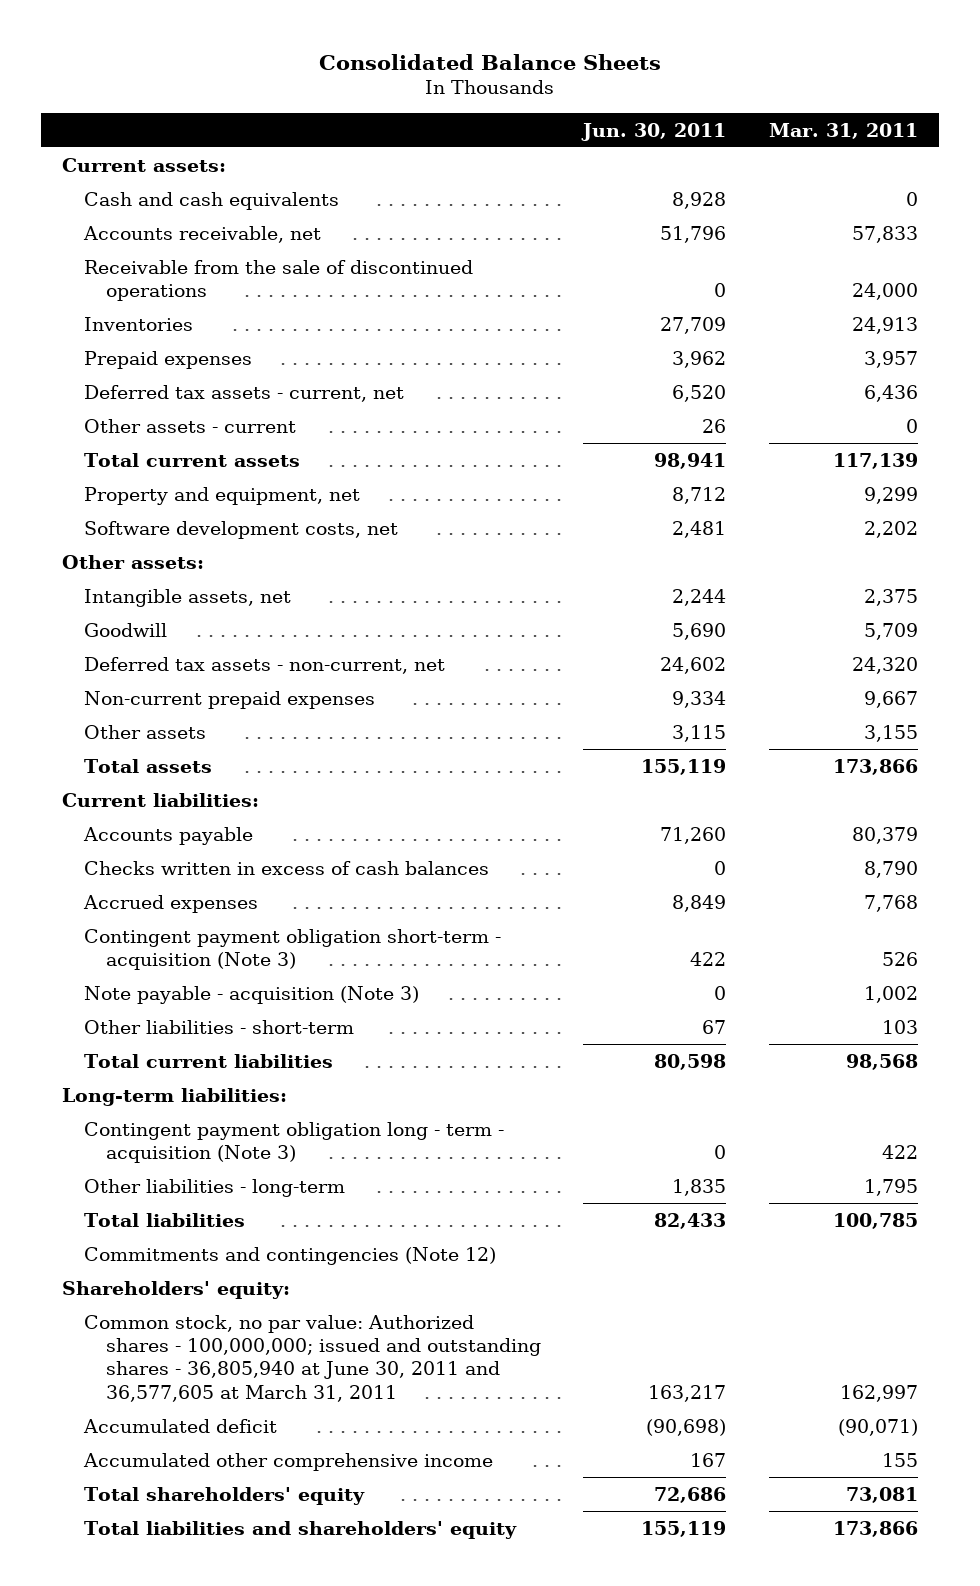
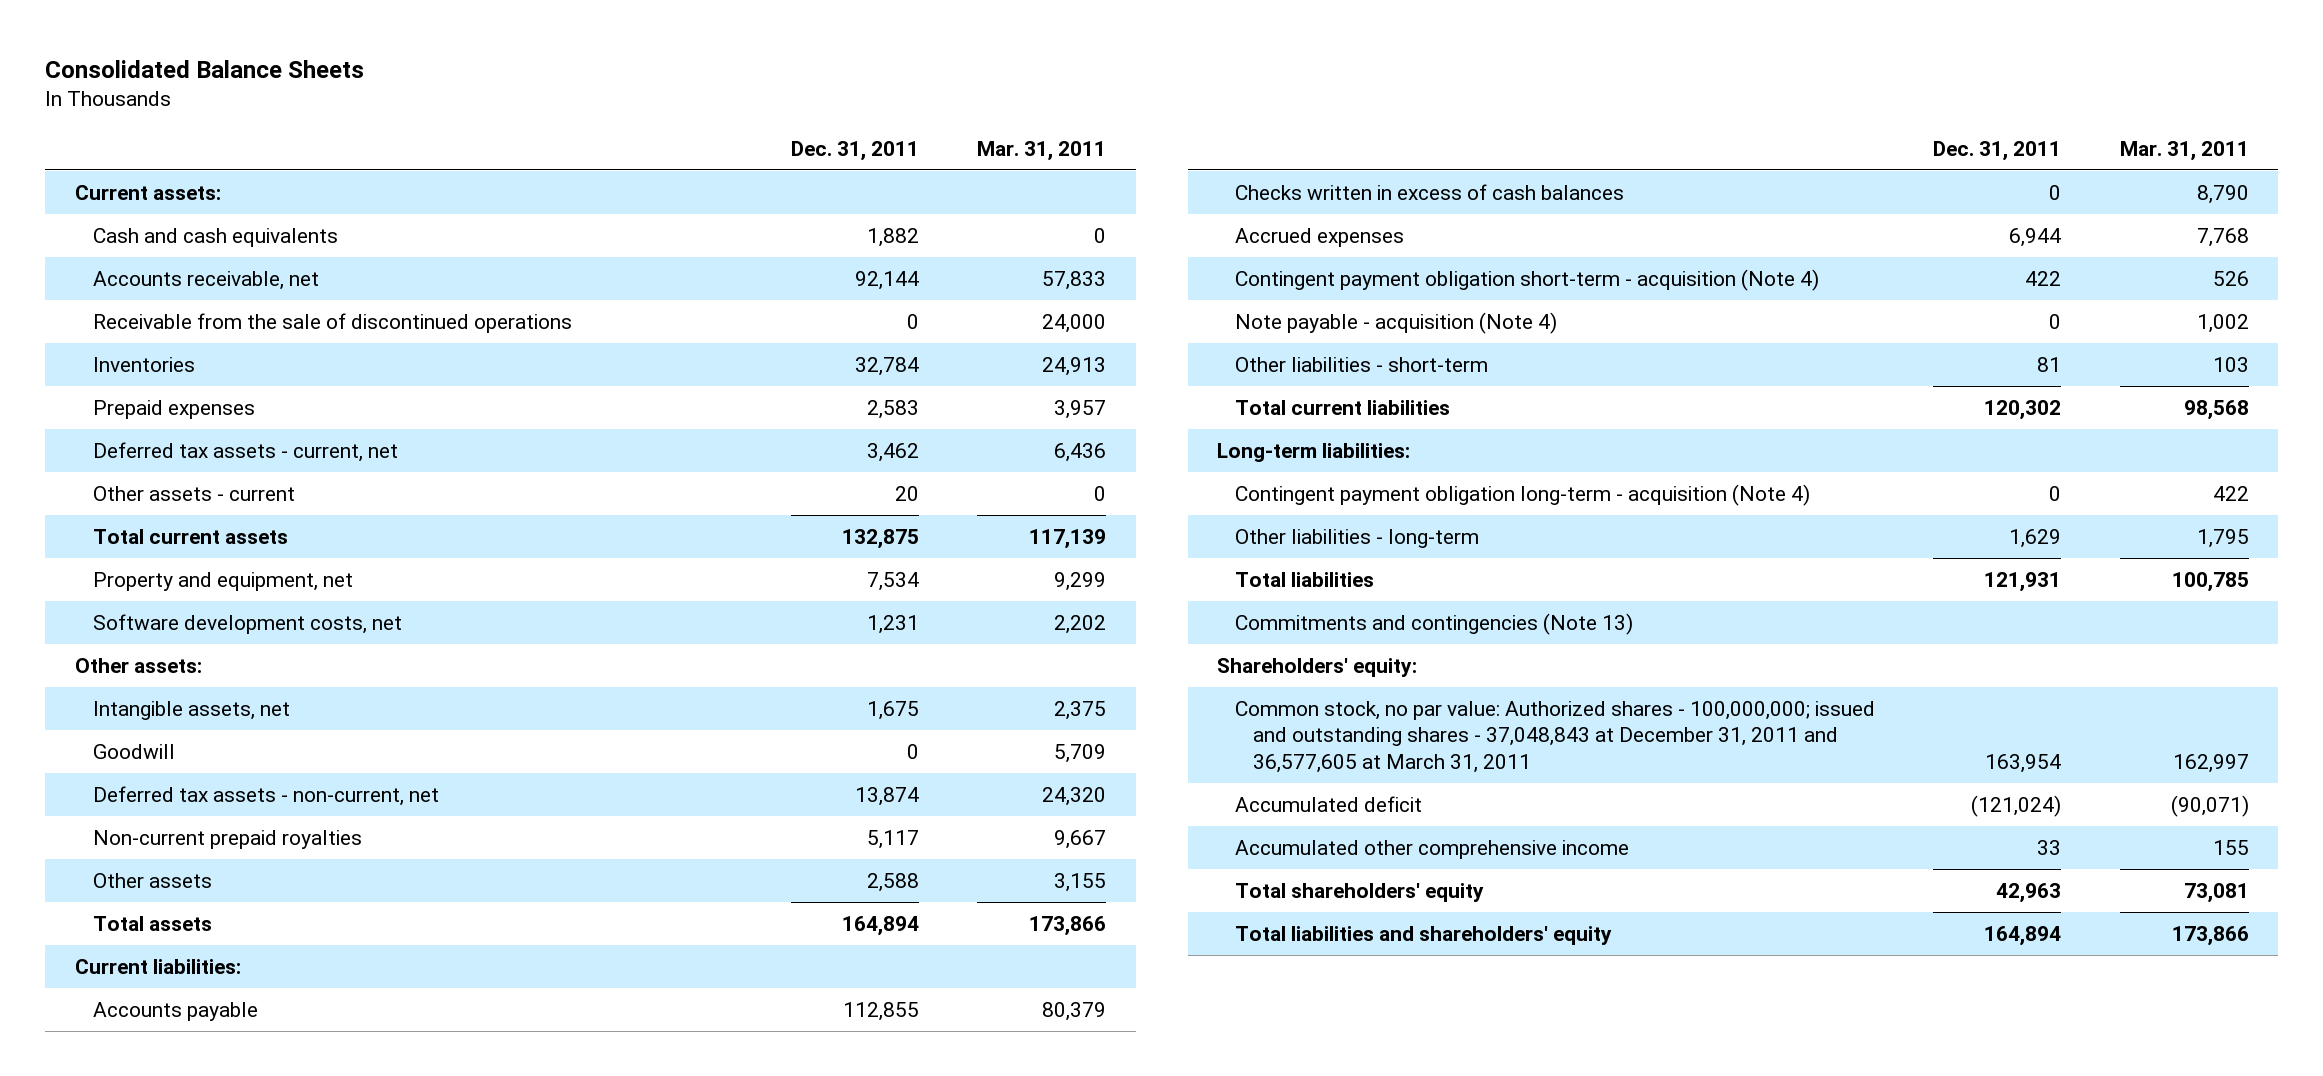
[581,122,727,141] Jun. 30, 2011 -> none
none -> [791,140,920,161] Dec. 31, 2011
[84,690,376,709] Non-current prepaid expenses -> [92,829,362,849] Non-current prepaid royalties
[84,928,502,971] Contingent payment obligation short-term - acquisition (Note 3) -> [1234,268,1819,291] Contingent payment obligation short-term - acquisition (Note 4)
[84,985,420,1004] Note payable - acquisition (Note 3) -> [1234,311,1557,334] Note payable - acquisition (Note 4)
[84,1121,505,1164] Contingent payment obligation long - term - acquisition (Note 3) -> [1234,483,1810,506] Contingent payment obligation long-term - acquisition (Note 4)
[84,1246,497,1265] Commitments and contingencies (Note 12) -> [1234,612,1633,635] Commitments and contingencies (Note 13)
[84,1314,542,1402] Common stock, no par value: Authorized shares - 100,000,000; issued and outstanding shares - 36,805,940 at June 30, 2011 and 36,577,605 at March 31, 2011 -> [1234,700,1875,773] Common stock, no par value: Authorized shares - 100,000,000; issued and outstanding shares - 37,048,843 at December 31, 2011 and 36,577,605 at March 31, 2011

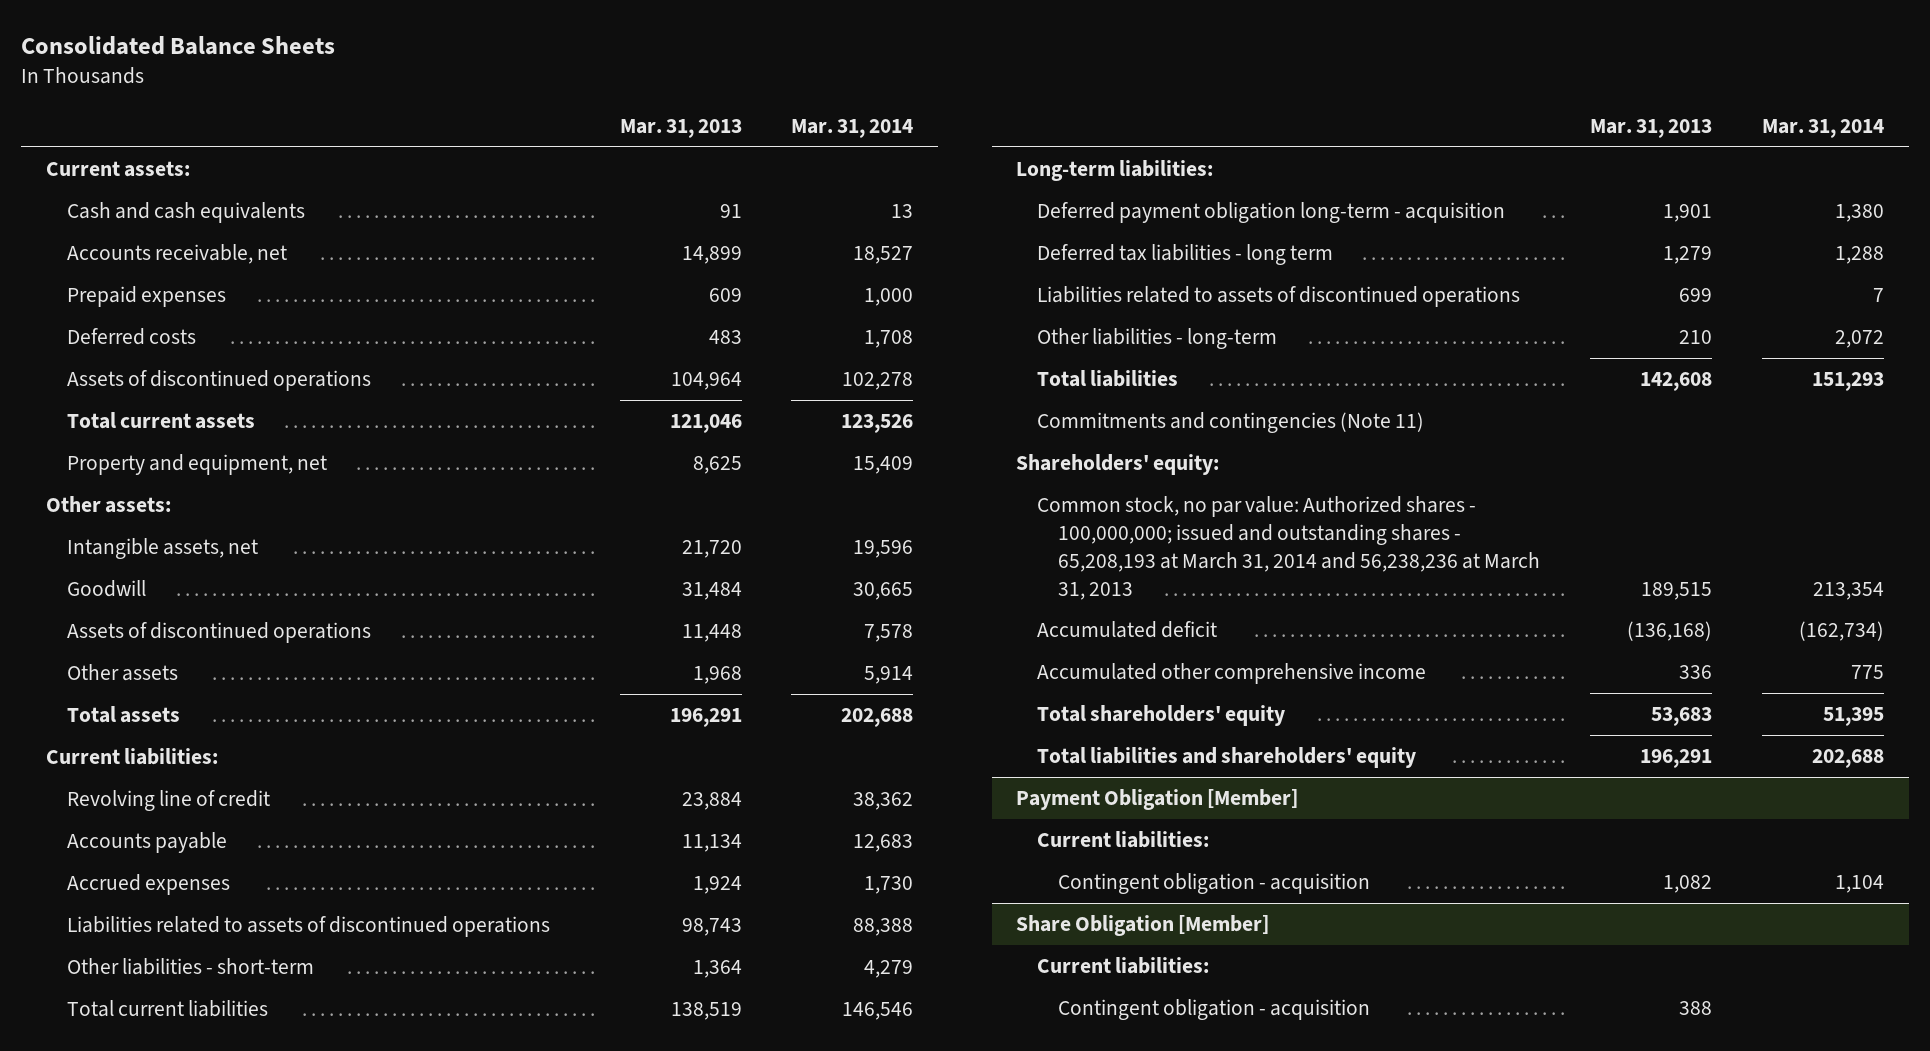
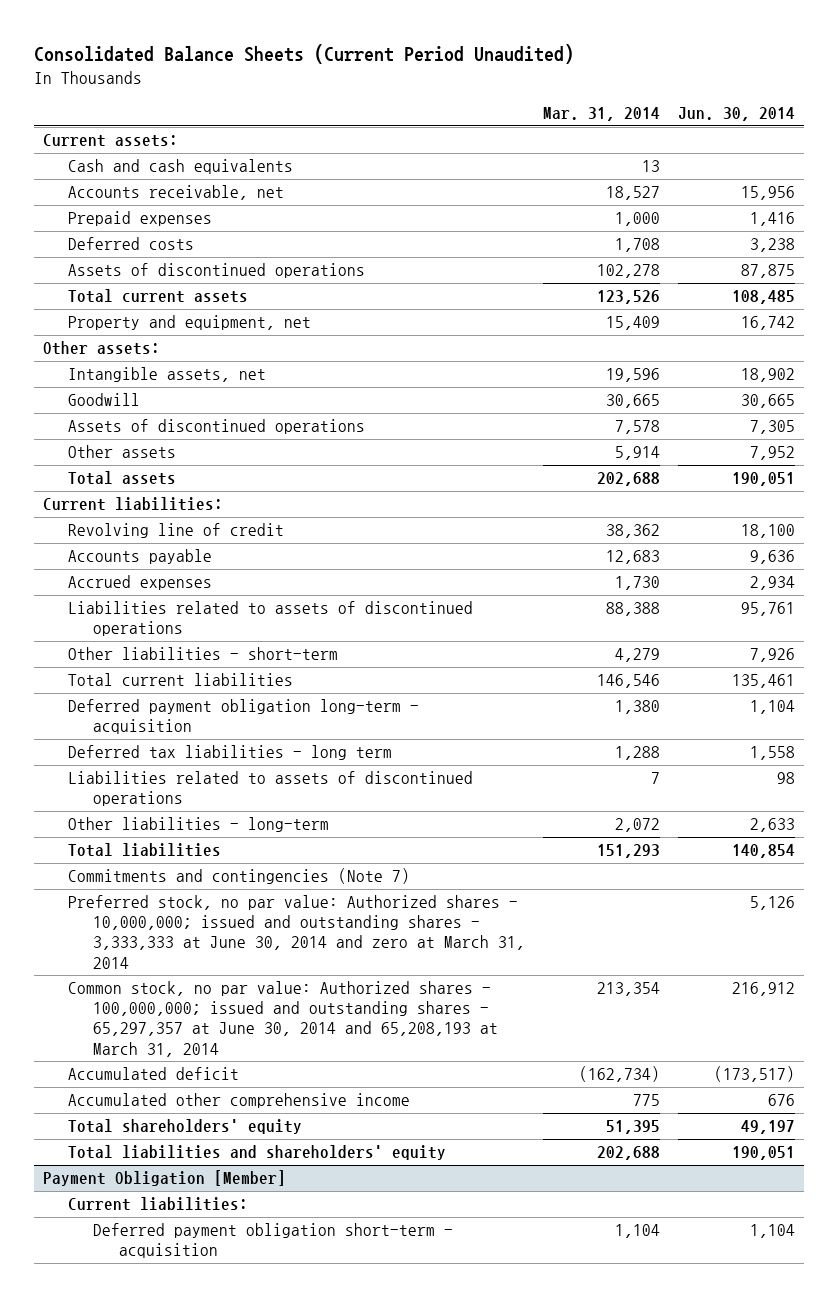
[21,36,336,56] Consolidated Balance Sheets -> [34,44,575,65] Consolidated Balance Sheets (Current Period Unaudited)
[619,118,742,138] Mar. 31, 2013 -> none
none -> [678,107,796,122] Jun. 30, 2014
[1016,160,1214,182] Long-term liabilities: -> none
[1016,454,1220,476] Shareholders' equity: -> none
[1037,412,1425,434] Commitments and contingencies (Note 11) -> [68,868,411,885] Commitments and contingencies (Note 7)
none -> [68,895,526,969] Preferred stock, no par value: Authorized shares - 10,000,000; issued and outstanding shares - 3,333,333 at June 30, 2014 and zero at March 31, 2014
[1037,496,1541,600] Common stock, no par value: Authorized shares - 100,000,000; issued and outstanding shares - 65,208,193 at March 31, 2014 and 56,238,236 at March 31, 2013 -> [68,981,499,1057] Common stock, no par value: Authorized shares - 100,000,000; issued and outstanding shares - 65,297,357 at June 30, 2014 and 65,208,193 at March 31, 2014
[1016,915,1270,937] Share Obligation [Member] -> none
[1037,957,1210,975] Current liabilities: -> none
[1058,999,1371,1021] Contingent obligation - acquisition -> none
[1058,873,1371,895] Contingent obligation - acquisition -> [93,1223,454,1259] Deferred payment obligation short-term - acquisition

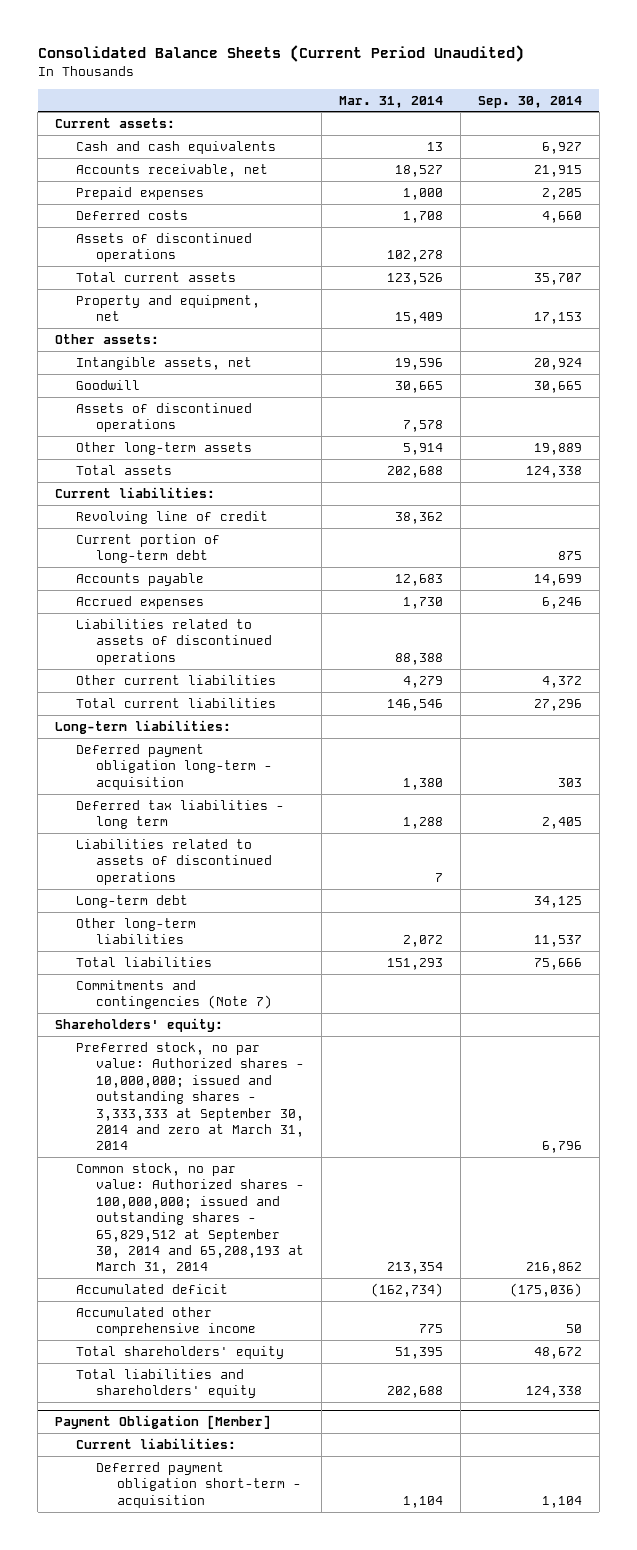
[678,107,796,122] Jun. 30, 2014 -> none
none -> [477,95,582,108] Sep. 30, 2014
[68,445,177,459] Other assets -> [75,441,252,455] Other long-term assets
none -> [75,533,220,564] Current portion of long-term debt
[68,647,339,661] Other liabilities - short-term -> [75,674,276,685] Other current liabilities
none -> [54,719,231,734] Long-term liabilities:
none -> [75,894,188,908] Long-term debt
[68,817,330,833] Other liabilities - long-term -> [75,917,196,945] Other long-term liabilities
none -> [54,1017,223,1032] Shareholders' equity:
[68,895,526,969] Preferred stock, no par value: Authorized shares - 10,000,000; issued and outstanding shares - 3,333,333 at June 30, 2014 and zero at March 31, 2014 -> [75,1041,305,1151] Preferred stock, no par value: Authorized shares - 10,000,000; issued and outstanding shares - 3,333,333 at September 30, 2014 and zero at March 31, 2014
[68,981,499,1057] Common stock, no par value: Authorized shares - 100,000,000; issued and outstanding shares - 65,297,357 at June 30, 2014 and 65,208,193 at March 31, 2014 -> [75,1162,305,1275] Common stock, no par value: Authorized shares - 100,000,000; issued and outstanding shares - 65,829,512 at September 30, 2014 and 65,208,193 at March 31, 2014

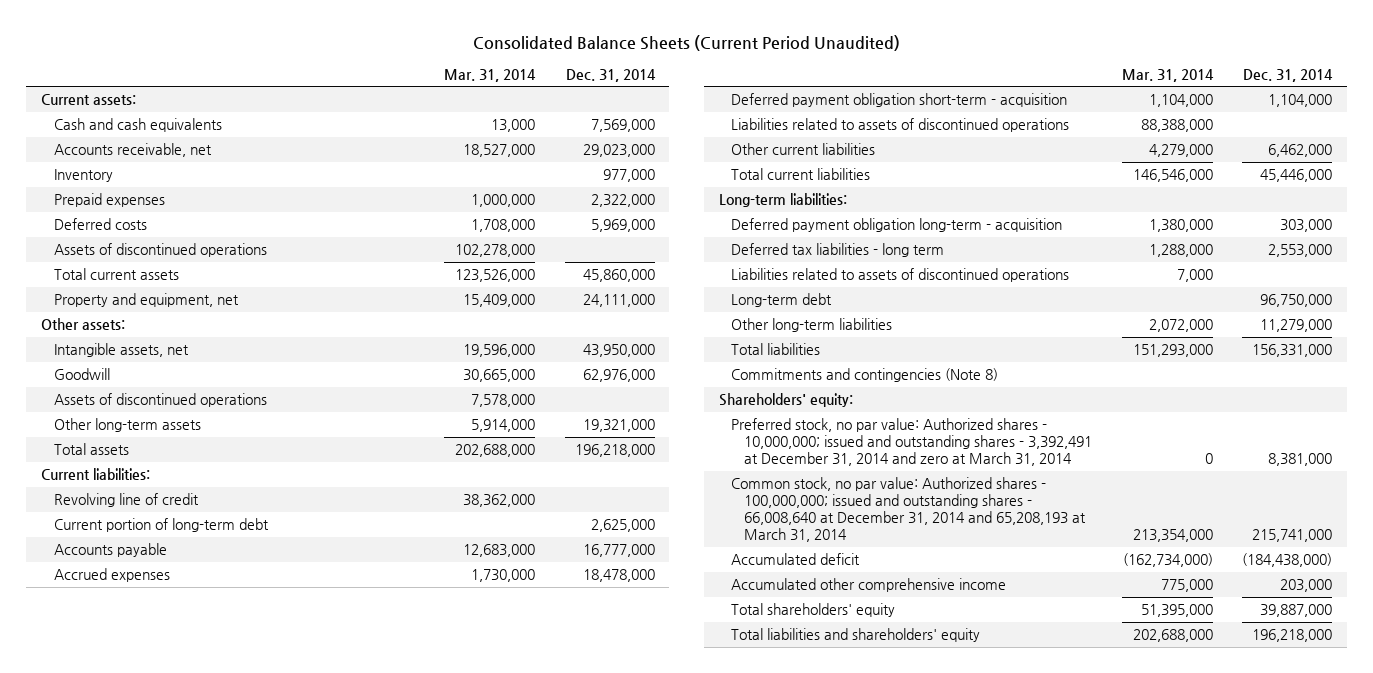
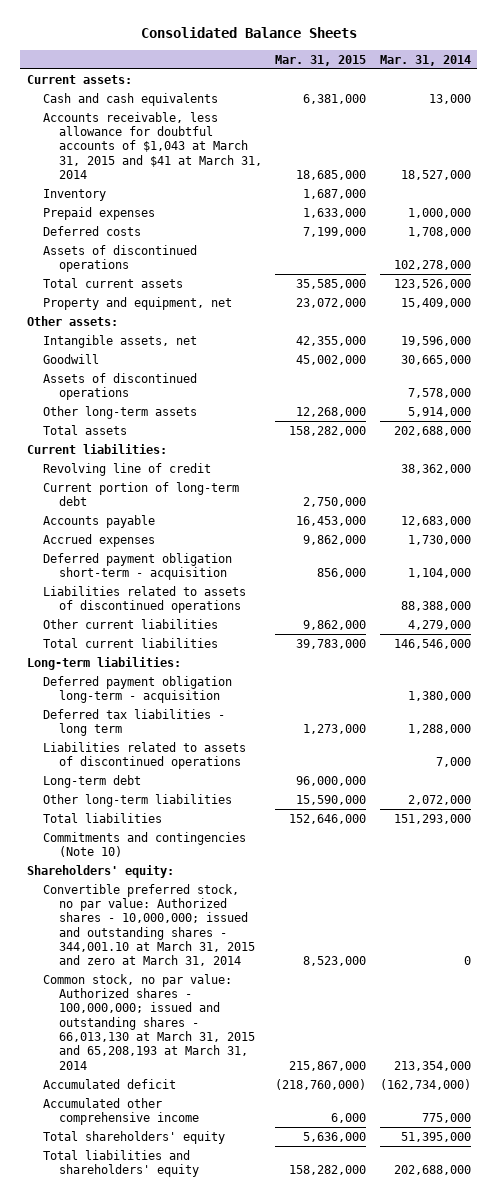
[472,34,900,51] Consolidated Balance Sheets (Current Period Unaudited) -> [140,27,357,39] Consolidated Balance Sheets
[565,68,656,82] Dec. 31, 2014 -> none
none -> [275,54,367,66] Mar. 31, 2015
[53,143,212,158] Accounts receivable, net -> [42,111,263,179] Accounts receivable, less allowance for doubtful accounts of $1,043 at March 31, 2015 and $41 at March 31, 2014
[731,368,999,383] Commitments and contingencies (Note 8) -> [42,831,246,857] Commitments and contingencies (Note 10)
[731,418,1092,467] Preferred stock, no par value: Authorized shares - 10,000,000; issued and outstanding shares - 3,392,491 at December 31, 2014 and zero at March 31, 2014 -> [42,883,256,967] Convertible preferred stock, no par value: Authorized shares - 10,000,000; issued and outstanding shares - 344,001.10 at March 31, 2015 and zero at March 31, 2014
[731,477,1086,543] Common stock, no par value: Authorized shares - 100,000,000; issued and outstanding shares - 66,008,640 at December 31, 2014 and 65,208,193 at March 31, 2014 -> [42,973,256,1070] Common stock, no par value: Authorized shares - 100,000,000; issued and outstanding shares - 66,013,130 at March 31, 2015 and 65,208,193 at March 31, 2014

